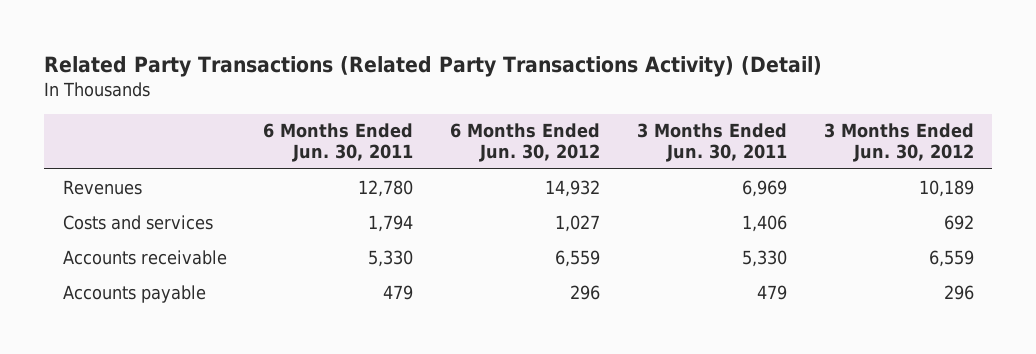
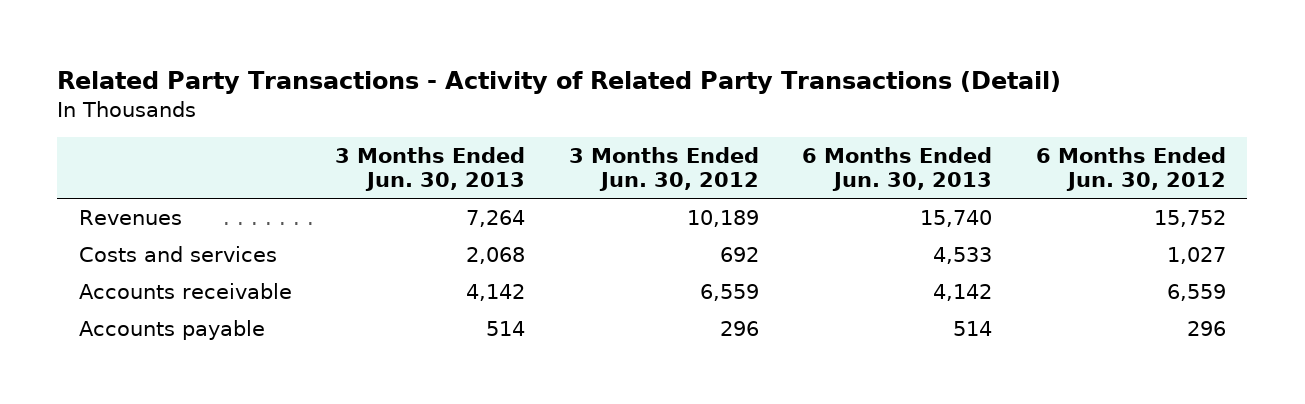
[44,55,823,77] Related Party Transactions (Related Party Transactions Activity) (Detail) -> [57,71,1062,95] Related Party Transactions - Activity of Related Party Transactions (Detail)
[263,123,414,162] 6 Months Ended Jun. 30, 2011 -> none
[636,123,787,162] 3 Months Ended Jun. 30, 2011 -> none
none -> [335,146,526,192] 3 Months Ended Jun. 30, 2013
none -> [802,146,993,192] 6 Months Ended Jun. 30, 2013
[545,179,601,197] 14,932 -> [1153,209,1226,227] 15,752

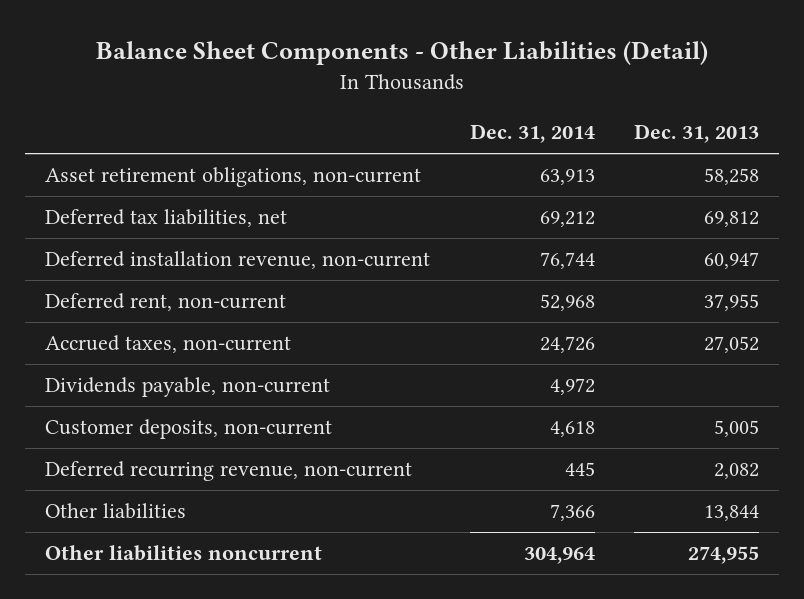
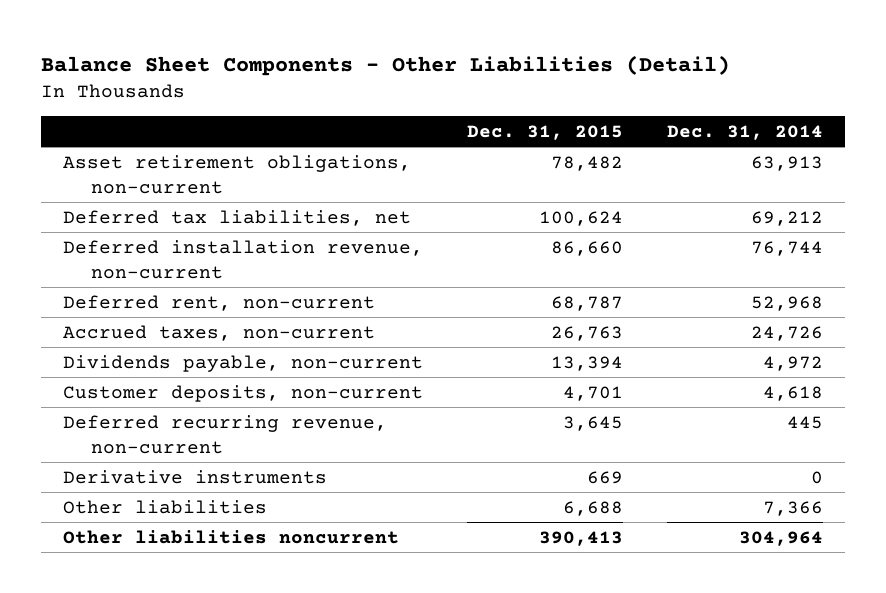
[634,124,760,144] Dec. 31, 2013 -> none
none -> [466,124,623,140] Dec. 31, 2015
none -> [62,469,327,484] Derivative instruments

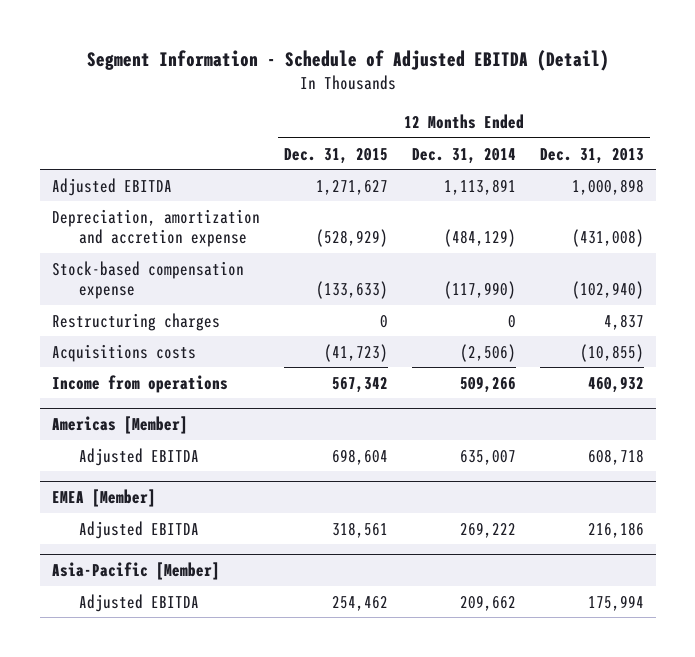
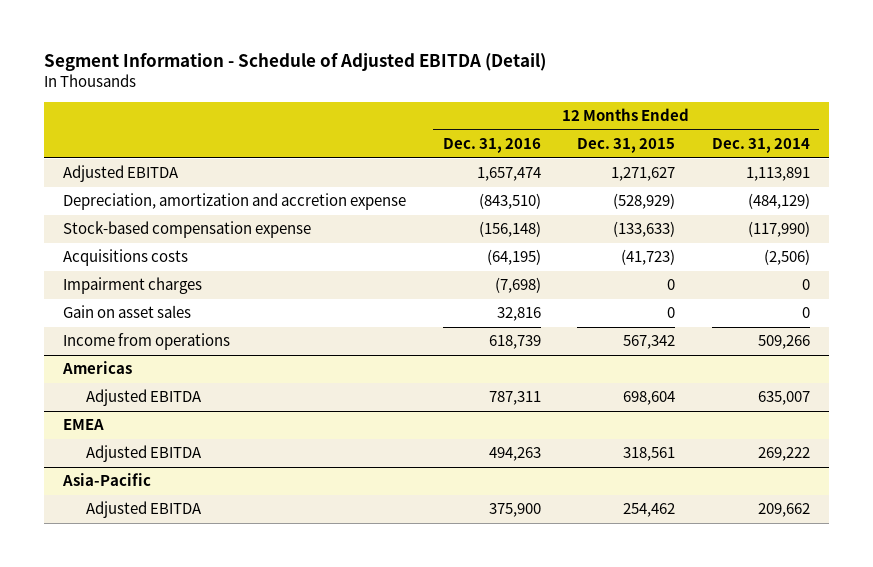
[539,147,644,164] Dec. 31, 2013 -> none
none -> [442,138,541,154] Dec. 31, 2016
[51,312,220,331] Restructuring charges -> none
none -> [62,277,202,295] Impairment charges
none -> [62,305,191,319] Gain on asset sales
[51,415,188,434] Americas [Member] -> [61,361,132,375] Americas
[51,488,156,507] EMEA [Member] -> [62,419,104,431] EMEA
[51,561,220,580] Asia-Pacific [Member] -> [61,473,151,487] Asia-Pacific

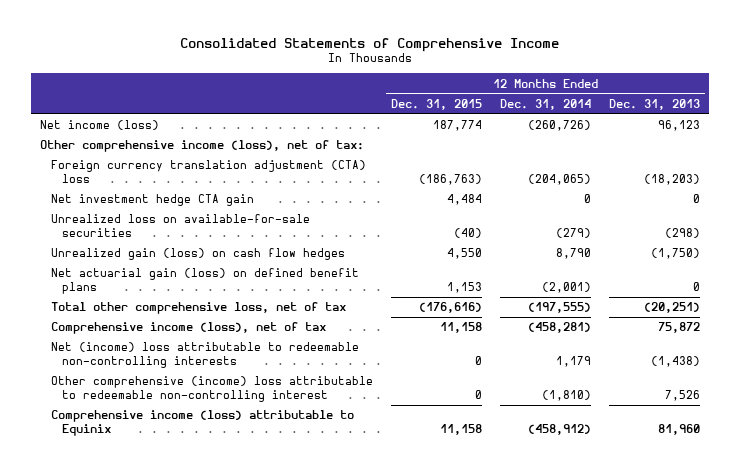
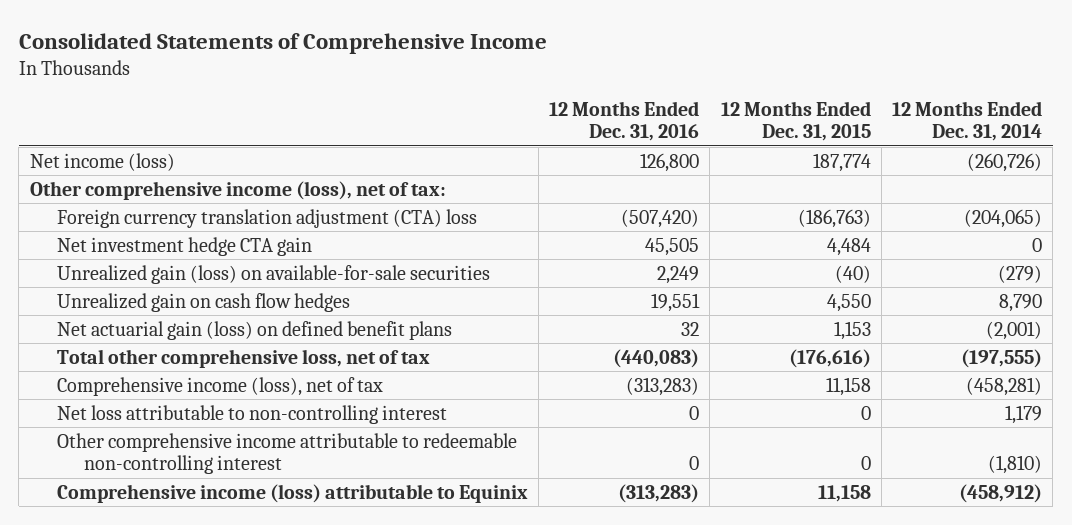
[609,98,701,110] Dec. 31, 2013 -> none
none -> [549,100,700,142] 12 Months Ended Dec. 31, 2016
[50,214,310,238] Unrealized loss on available-for-sale securities -> [56,264,490,284] Unrealized gain (loss) on available-for-sale securities
[50,248,345,261] Unrealized gain (loss) on cash flow hedges -> [56,292,350,312] Unrealized gain on cash flow hedges
[50,342,359,369] Net (income) loss attributable to redeemable non-controlling interests -> [56,404,447,424] Net loss attributable to non-controlling interest
[50,376,373,403] Other comprehensive (income) loss attributable to redeemable non-controlling interest -> [56,432,517,475] Other comprehensive income attributable to redeemable non-controlling interest

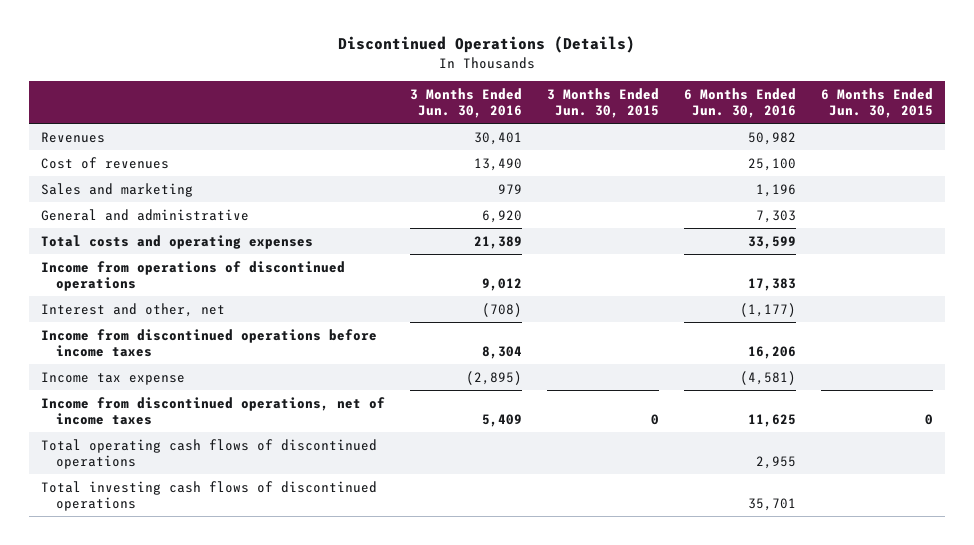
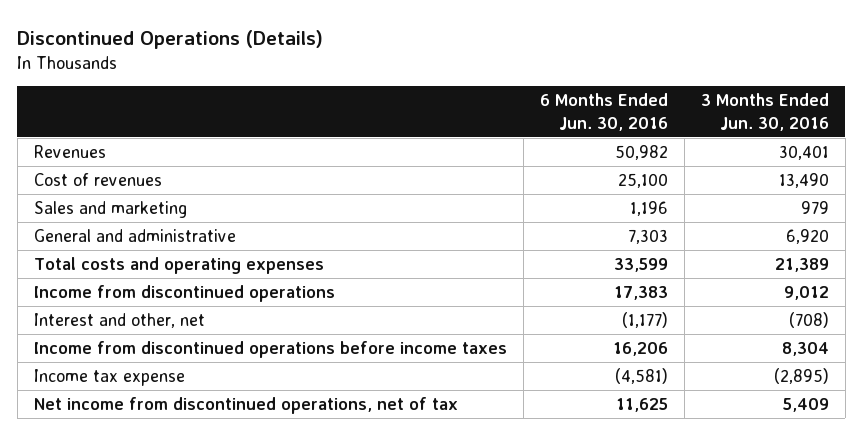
[547,87,660,118] 3 Months Ended Jun. 30, 2015 -> none
[820,87,933,118] 6 Months Ended Jun. 30, 2015 -> none
[41,260,346,291] Income from operations of discontinued operations -> [33,285,335,303] Income from discontinued operations
[41,438,378,469] Total operating cash flows of discontinued operations -> none
[41,480,378,511] Total investing cash flows of discontinued operations -> none
[41,396,386,425] Income from discontinued operations, net of income taxes -> [33,397,458,415] Net income from discontinued operations, net of tax

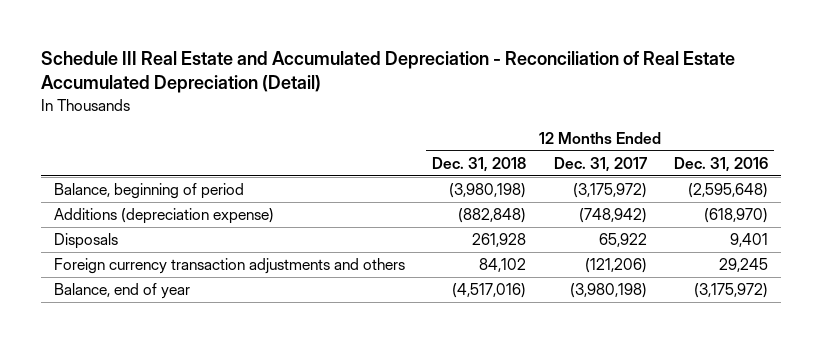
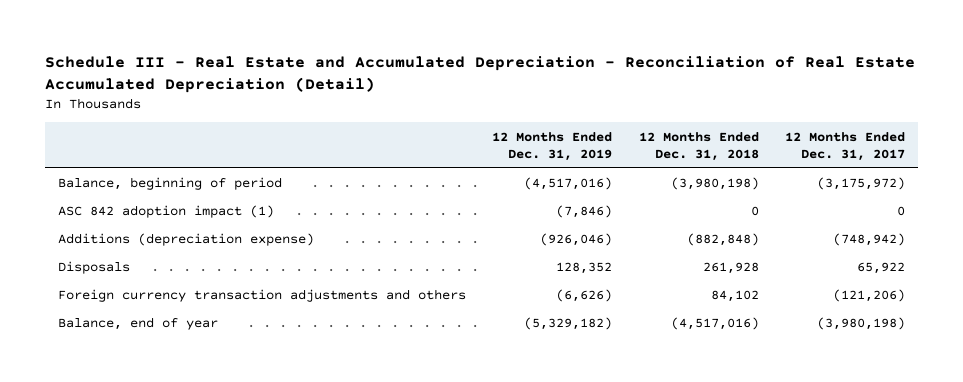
[40,51,735,94] Schedule III Real Estate and Accumulated Depreciation - Reconciliation of Real Estate Accumulated Depreciation (Detail) -> [44,55,915,94] Schedule III - Real Estate and Accumulated Depreciation - Reconciliation of Real Estate Accumulated Depreciation (Detail)
[673,157,768,173] Dec. 31, 2016 -> none
none -> [492,131,613,161] 12 Months Ended Dec. 31, 2019
none -> [58,205,275,219] ASC 842 adoption impact (1)

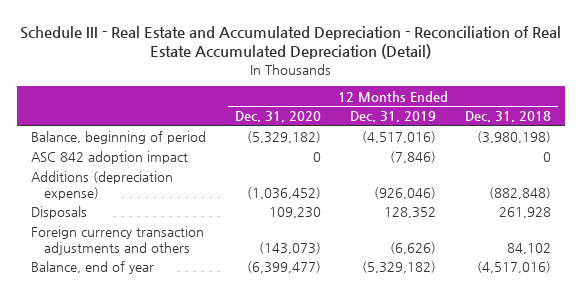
[784,131,905,161] 12 Months Ended Dec. 31, 2017 -> none
none -> [235,111,322,123] Dec. 31, 2020
[58,205,275,219] ASC 842 adoption impact (1) -> [31,151,189,165] ASC 842 adoption impact

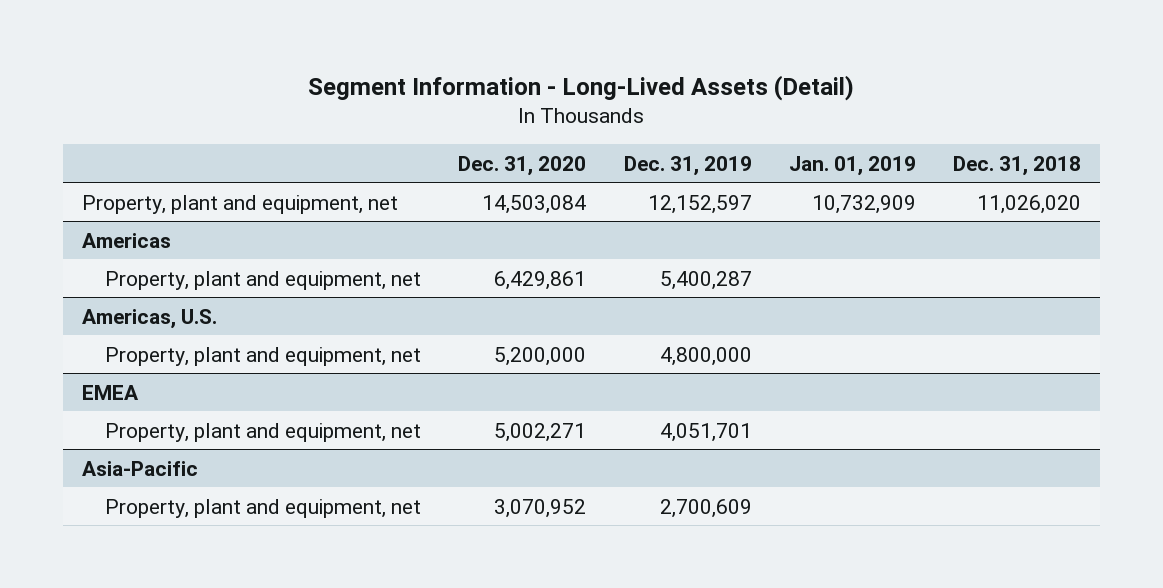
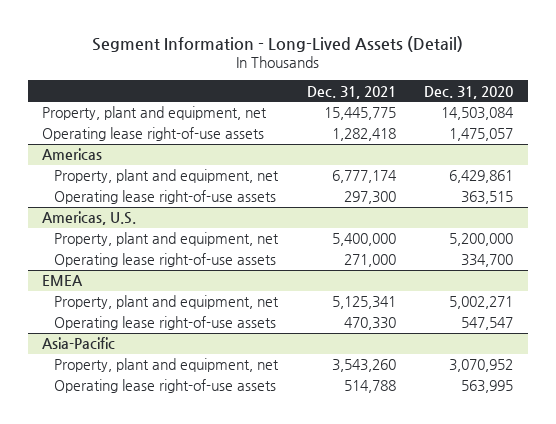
[623,155,752,176] Dec. 31, 2019 -> none
[788,155,916,176] Jan. 01, 2019 -> none
[953,155,1082,176] Dec. 31, 2018 -> none
none -> [306,85,396,99] Dec. 31, 2021
none -> [42,127,265,142] Operating lease right-of-use assets
none -> [54,190,277,205] Operating lease right-of-use assets
none -> [54,253,277,268] Operating lease right-of-use assets
none -> [54,316,277,331] Operating lease right-of-use assets
none -> [54,379,277,394] Operating lease right-of-use assets

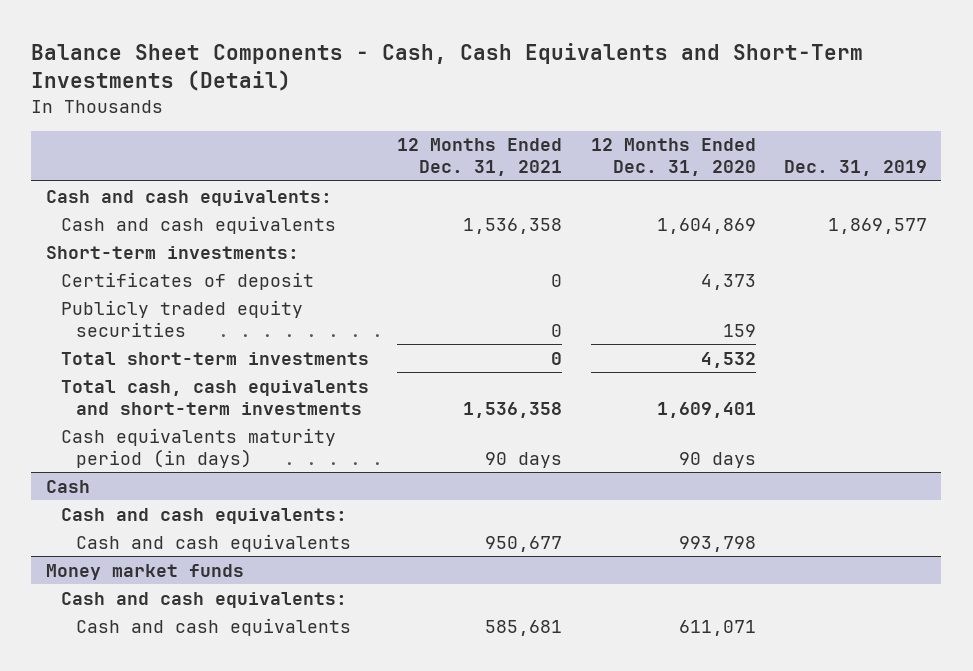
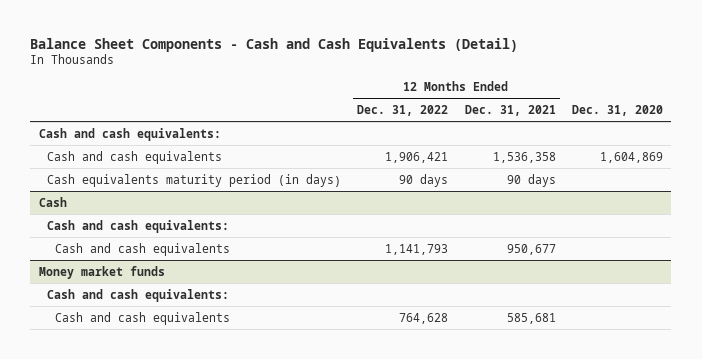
[31,42,864,91] Balance Sheet Components - Cash, Cash Equivalents and Short-Term Investments (Detail) -> [30,37,519,52] Balance Sheet Components - Cash and Cash Equivalents (Detail)
[590,138,756,177] 12 Months Ended Dec. 31, 2020 -> none
[784,160,928,177] Dec. 31, 2019 -> none
none -> [357,105,449,117] Dec. 31, 2022
none -> [571,105,663,117] Dec. 31, 2020
[45,245,299,259] Short-term investments: -> none
[60,271,314,290] Certificates of deposit -> none
[60,299,303,337] Publicly traded equity securities -> none
[60,351,369,365] Total short-term investments -> none
[60,379,369,415] Total cash, cash equivalents and short-term investments -> none

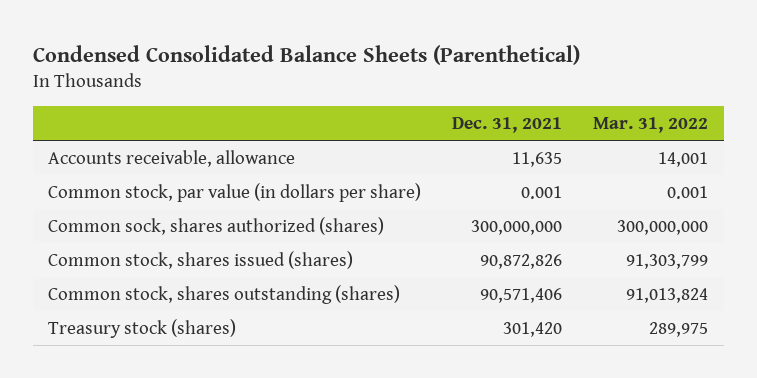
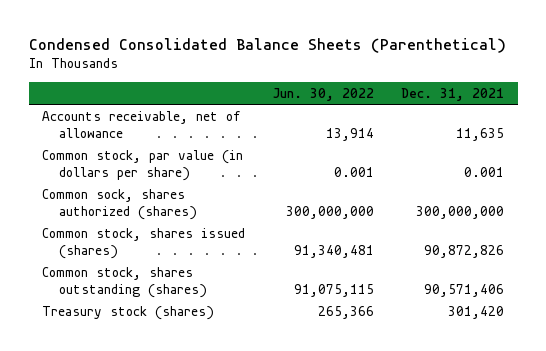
[593,117,709,134] Mar. 31, 2022 -> none
none -> [272,87,374,101] Jun. 30, 2022
[48,149,296,167] Accounts receivable, allowance -> [42,110,241,139] Accounts receivable, net of allowance

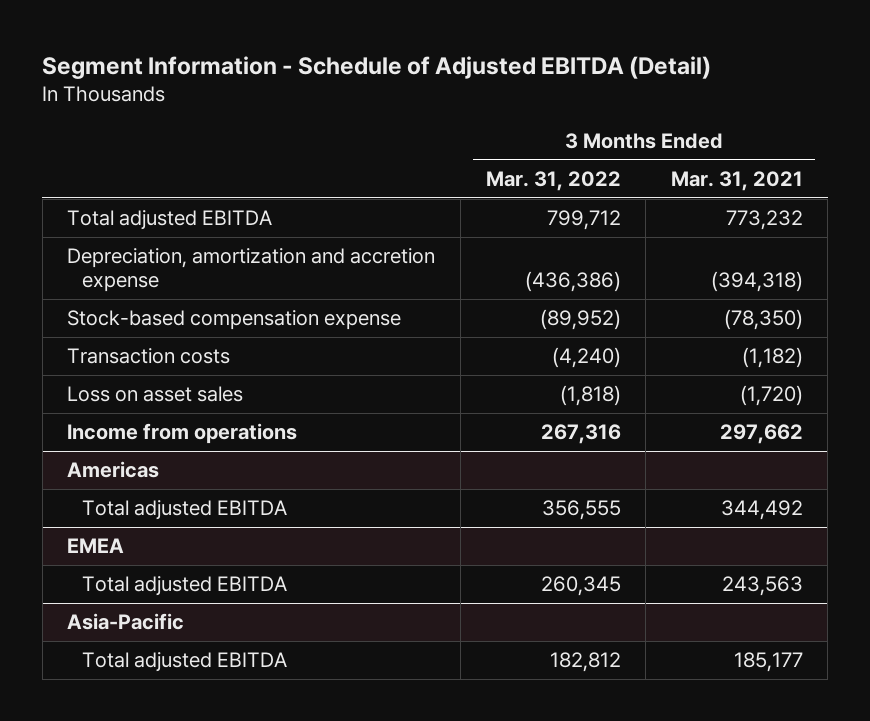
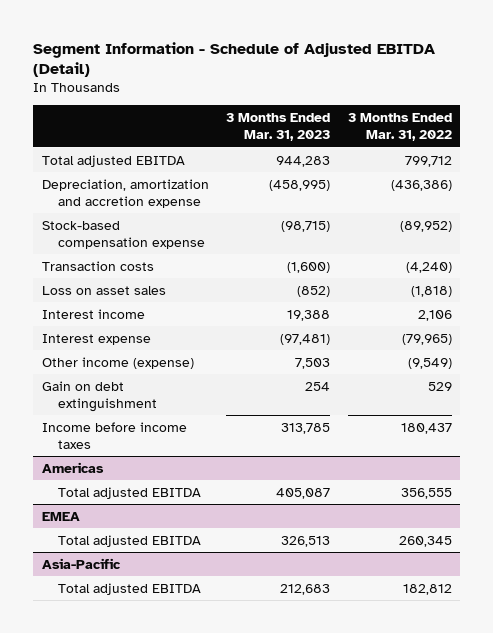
[670,170,803,191] Mar. 31, 2021 -> none
none -> [226,113,331,142] 3 Months Ended Mar. 31, 2023
[67,423,298,445] Income from operations -> none
none -> [41,308,145,319] Interest income
none -> [41,333,151,345] Interest expense
none -> [41,356,194,369] Other income (expense)
none -> [41,380,158,412] Gain on debt extinguishment
none -> [41,421,187,449] Income before income taxes

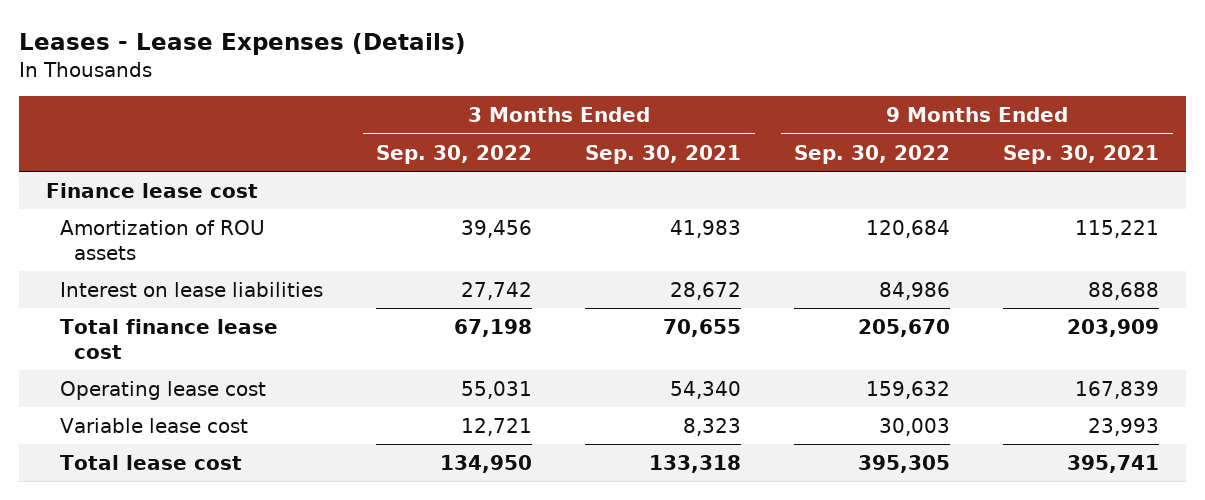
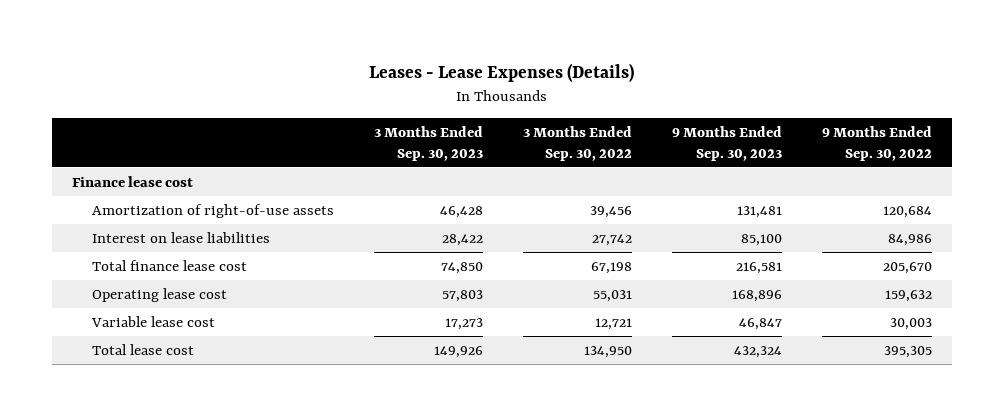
[585,144,742,164] Sep. 30, 2021 -> none
[1003,144,1160,164] Sep. 30, 2021 -> none
none -> [373,126,483,161] 3 Months Ended Sep. 30, 2023
none -> [671,126,782,161] 9 Months Ended Sep. 30, 2023
[60,219,266,260] Amortization of ROU assets -> [91,203,334,218] Amortization of right-of-use assets

